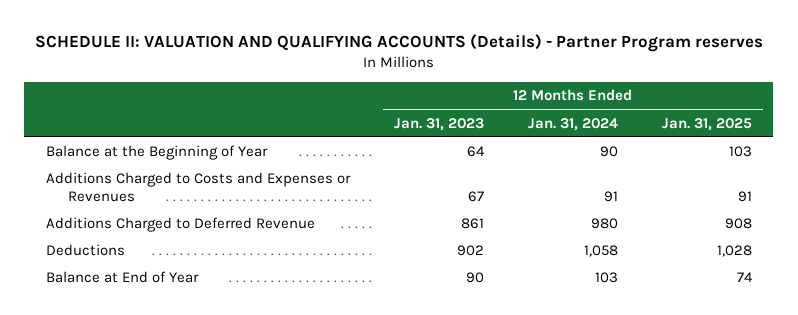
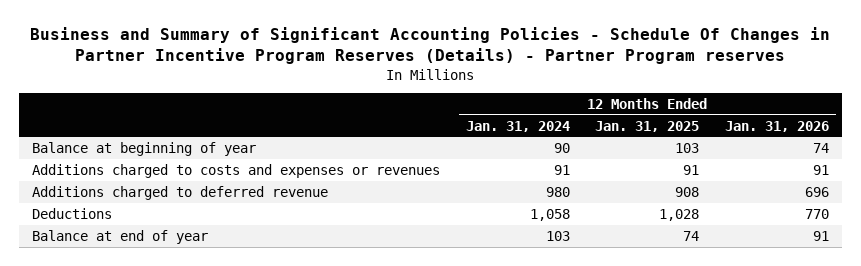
[34,34,763,53] SCHEDULE II: VALUATION AND QUALIFYING ACCOUNTS (Details) - Partner Program reserves -> [30,26,831,65] Business and Summary of Significant Accounting Policies - Schedule Of Changes in Partner Incentive Program Reserves (Details) - Partner Program reserves
[394,117,485,131] Jan. 31, 2023 -> none
none -> [725,120,830,132] Jan. 31, 2026
[46,145,269,161] Balance at the Beginning of Year -> [31,141,256,156] Balance at beginning of year
[46,172,352,203] Additions Charged to Costs and Expenses or Revenues -> [31,163,440,178] Additions charged to costs and expenses or revenues
[46,217,316,233] Additions Charged to Deferred Revenue -> [31,185,328,200] Additions charged to deferred revenue
[46,271,200,284] Balance at End of Year -> [31,229,208,244] Balance at end of year

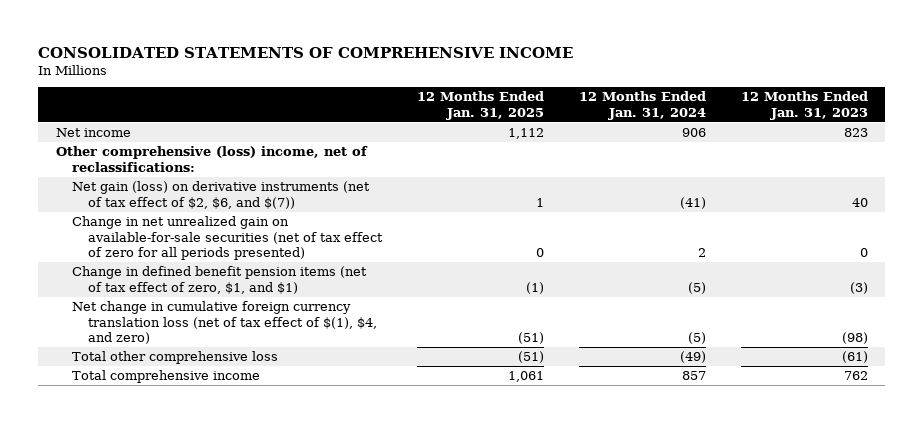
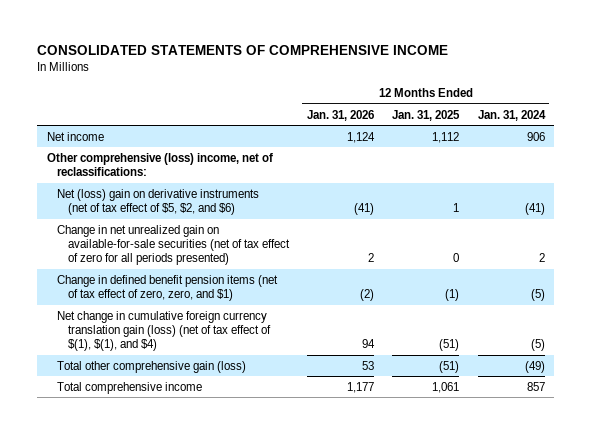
[740,91,868,120] 12 Months Ended Jan. 31, 2023 -> none
none -> [306,109,374,121] Jan. 31, 2026
[71,181,370,209] Net gain (loss) on derivative instruments (net of tax effect of $2, $6, and $(7)) -> [57,188,260,215] Net (loss) gain on derivative instruments (net of tax effect of $5, $2, and $6)
[71,266,367,294] Change in defined benefit pension items (net of tax effect of zero, $1, and $1) -> [57,274,279,301] Change in defined benefit pension items (net of tax effect of zero, zero, and $1)
[71,301,377,345] Net change in cumulative foreign currency translation loss (net of tax effect of $(1), $4, and zero) -> [57,310,271,352] Net change in cumulative foreign currency translation gain (loss) (net of tax effect of $(1), $(1), and $4)
[71,351,278,365] Total other comprehensive loss -> [57,360,247,373] Total other comprehensive gain (loss)

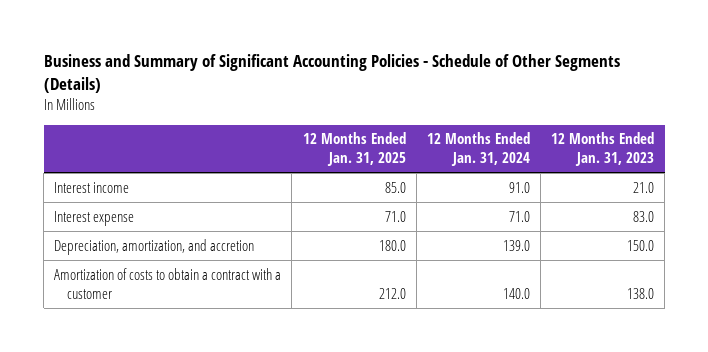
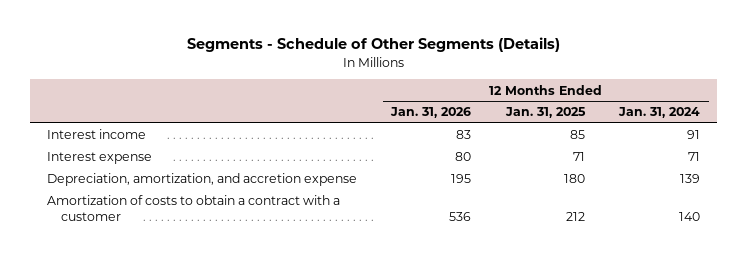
[43,53,620,93] Business and Summary of Significant Accounting Policies - Schedule of Other Segments (Details) -> [186,37,560,53] Segments - Schedule of Other Segments (Details)
[551,132,655,167] 12 Months Ended Jan. 31, 2023 -> none
none -> [390,107,472,119] Jan. 31, 2026
[384,181,406,193] 85.0 -> [569,130,585,140] 85
[508,181,530,193] 91.0 -> [687,130,701,140] 91
[384,210,406,222] 71.0 -> [572,152,585,162] 71
[508,210,530,222] 71.0 -> [688,152,701,162] 71
[54,238,255,255] Depreciation, amortization, and accretion -> [46,173,357,187] Depreciation, amortization, and accretion expense
[378,239,406,251] 180.0 -> [563,174,585,184] 180
[502,239,530,251] 139.0 -> [680,174,701,184] 139
[378,287,406,299] 212.0 -> [565,212,585,222] 212
[502,287,530,299] 140.0 -> [679,212,701,222] 140

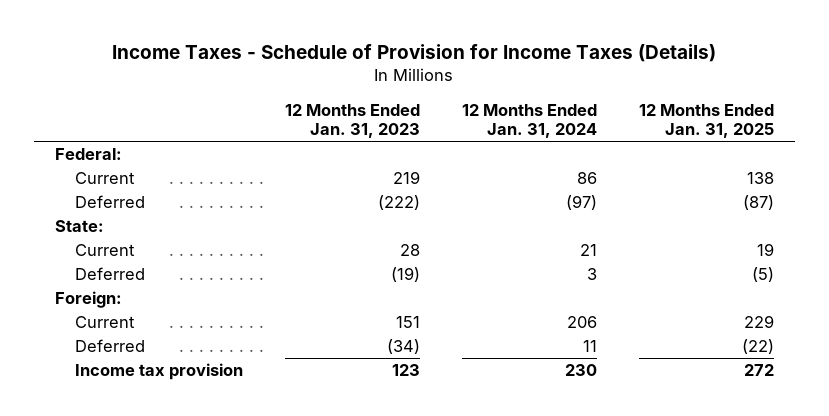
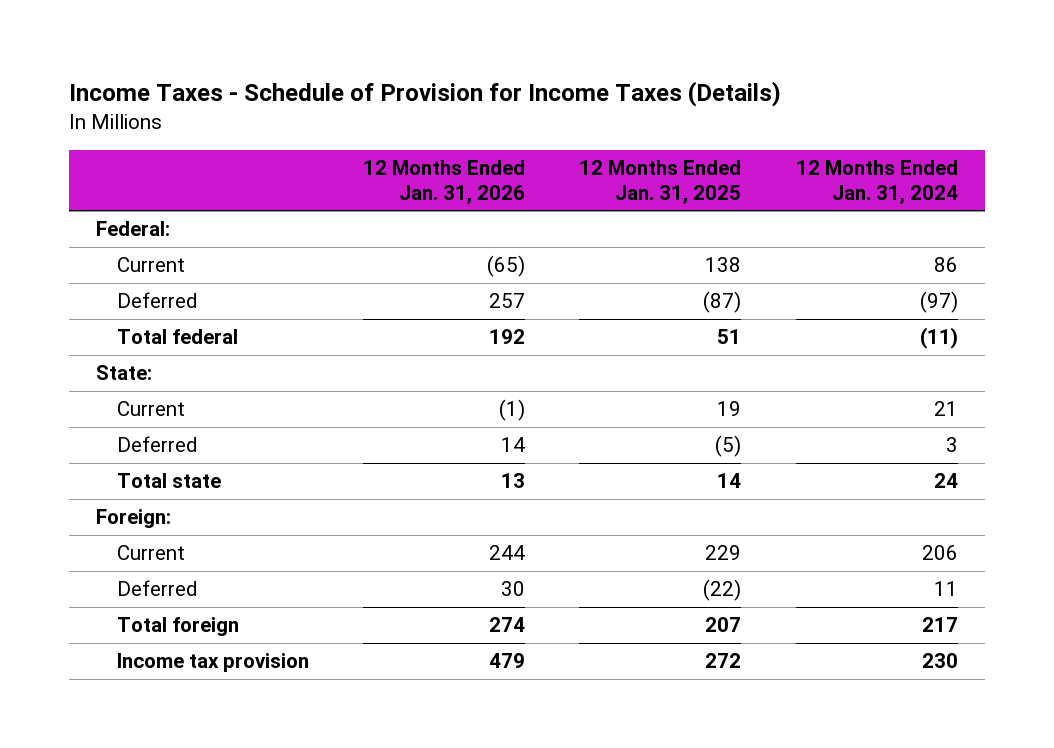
[285,103,421,138] 12 Months Ended Jan. 31, 2023 -> none
none -> [362,159,525,205] 12 Months Ended Jan. 31, 2026
none -> [116,329,238,345] Total federal
none -> [116,473,221,489] Total state
none -> [116,617,239,637] Total foreign

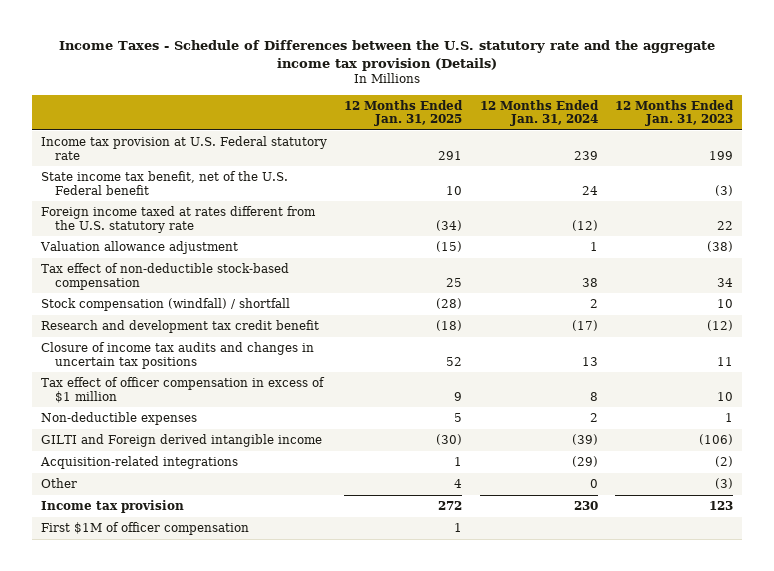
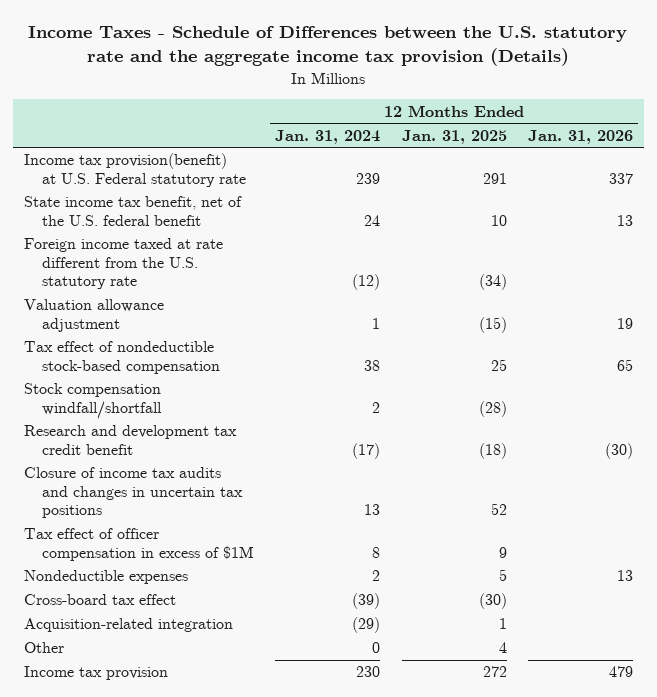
[614,99,734,127] 12 Months Ended Jan. 31, 2023 -> none
none -> [528,129,634,144] Jan. 31, 2026
[41,135,328,160] Income tax provision at U.S. Federal statutory rate -> [23,153,247,187] Income tax provision(benefit) at U.S. Federal statutory rate
[41,170,289,195] State income tax benefit, net of the U.S. Federal benefit -> [23,196,242,226] State income tax benefit, net of the U.S. federal benefit
[41,205,317,233] Foreign income taxed at rates different from the U.S. statutory rate -> [23,238,223,290] Foreign income taxed at rate different from the U.S. statutory rate
[41,262,290,290] Tax effect of non-deductible stock-based compensation -> [23,341,221,374] Tax effect of nondeductible stock-based compensation
[41,297,291,311] Stock compensation (windfall) / shortfall -> [23,383,163,419] Stock compensation windfall/shortfall
[41,376,326,403] Tax effect of officer compensation in excess of $1 million -> [23,528,255,561] Tax effect of officer compensation in excess of $1M
[41,411,198,425] Non-deductible expenses -> [23,570,188,585] Nondeductible expenses
[41,433,323,447] GILTI and Foreign derived intangible income -> [23,594,176,606] Cross-board tax effect
[40,455,239,469] Acquisition-related integrations -> [23,618,233,633] Acquisition-related integration
[41,521,250,535] First $1M of officer compensation -> none

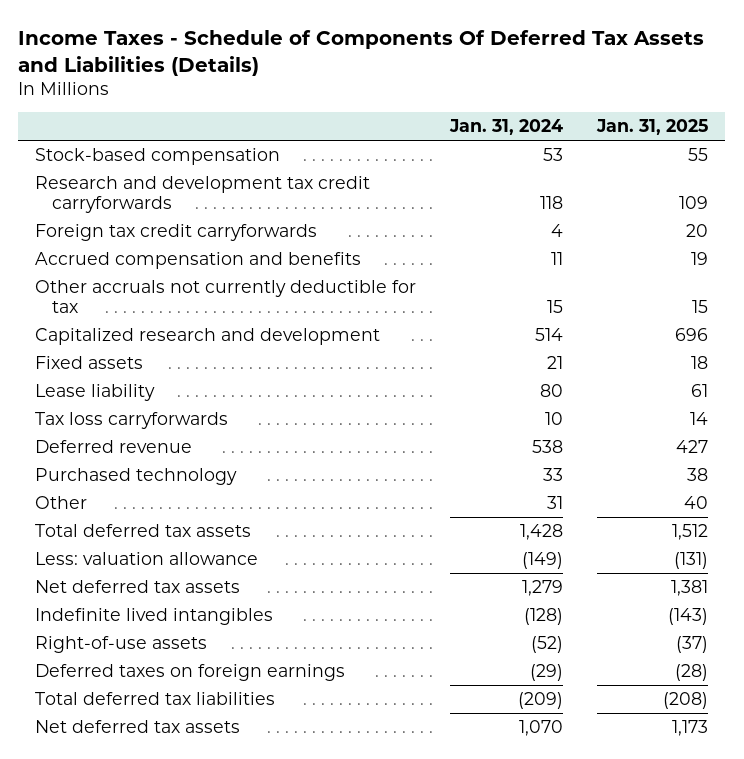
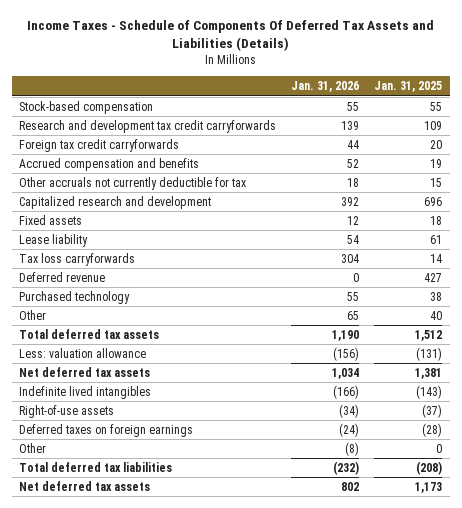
[449,119,564,136] Jan. 31, 2024 -> none
none -> [291,81,360,93] Jan. 31, 2026
none -> [19,442,47,453] Other

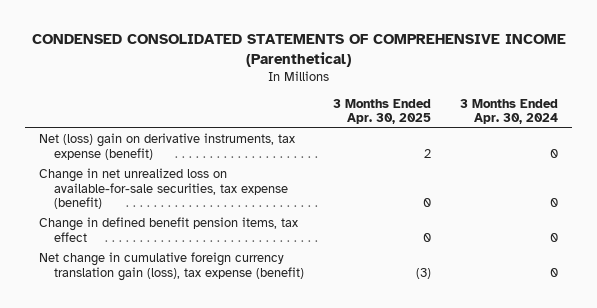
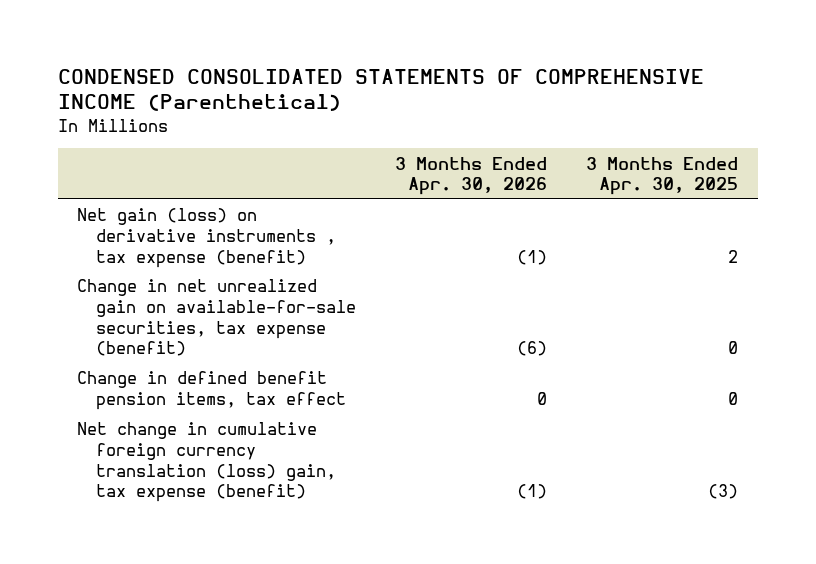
[459,98,558,125] 3 Months Ended Apr. 30, 2024 -> none
none -> [394,156,547,196] 3 Months Ended Apr. 30, 2026
[39,133,296,160] Net (loss) gain on derivative instruments, tax expense (benefit) -> [77,208,336,268] Net gain (loss) on derivative instruments , tax expense (benefit)
[39,168,288,210] Change in net unrealized loss on available-for-sale securities, tax expense (benefit) -> [77,279,356,357] Change in net unrealized gain on available-for-sale securities, tax expense (benefit)
[39,252,304,281] Net change in cumulative foreign currency translation gain (loss), tax expense (benefit) -> [77,422,336,503] Net change in cumulative foreign currency translation (loss) gain, tax expense (benefit)

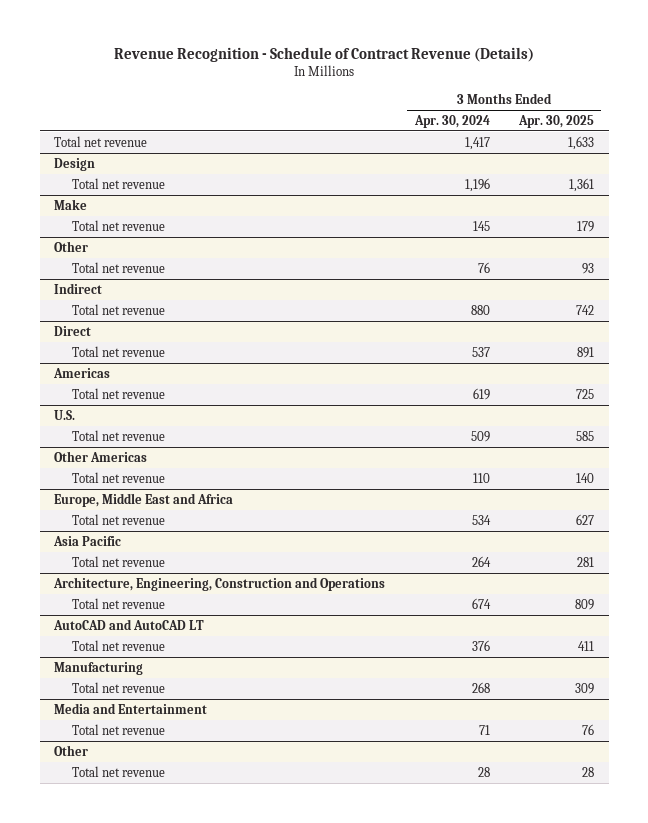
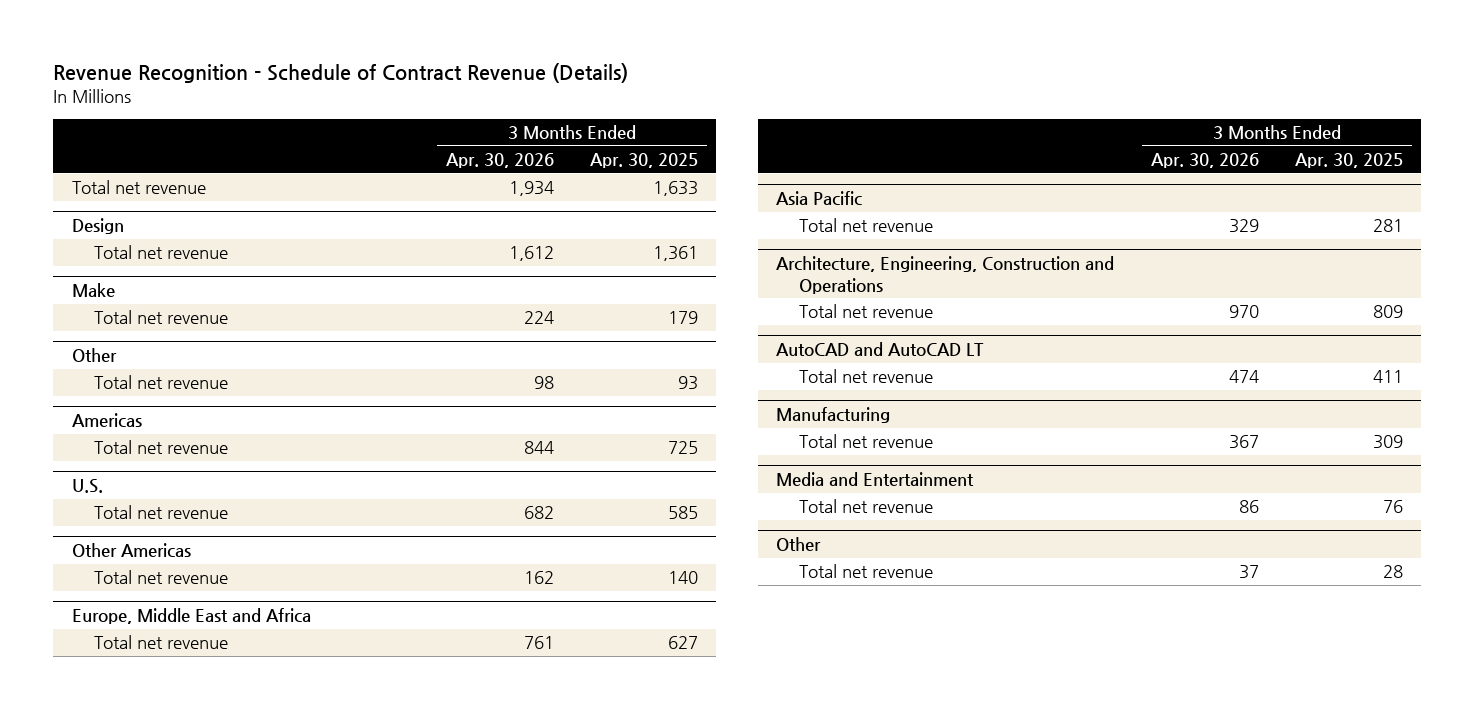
[413,114,490,128] Apr. 30, 2024 -> none
none -> [445,153,554,169] Apr. 30, 2026
[54,282,103,294] Indirect -> none
[72,303,166,315] Total net revenue -> none
[54,325,92,336] Direct -> none
[72,345,166,357] Total net revenue -> none

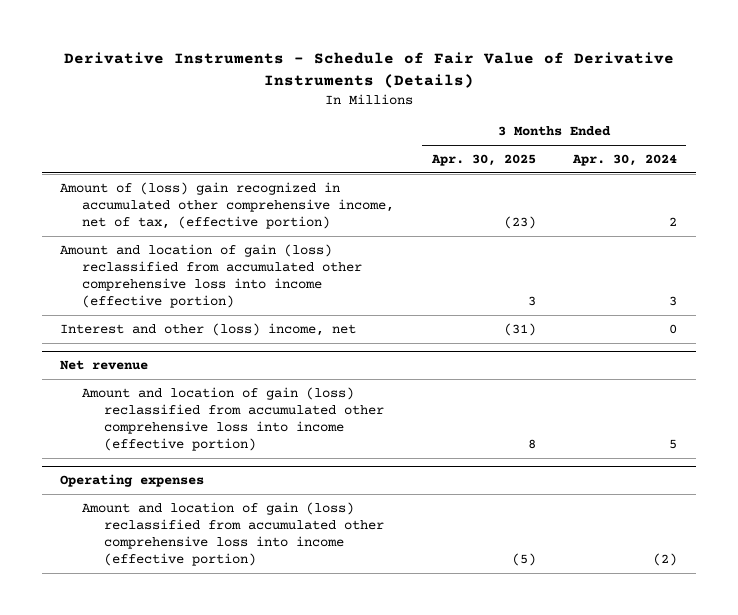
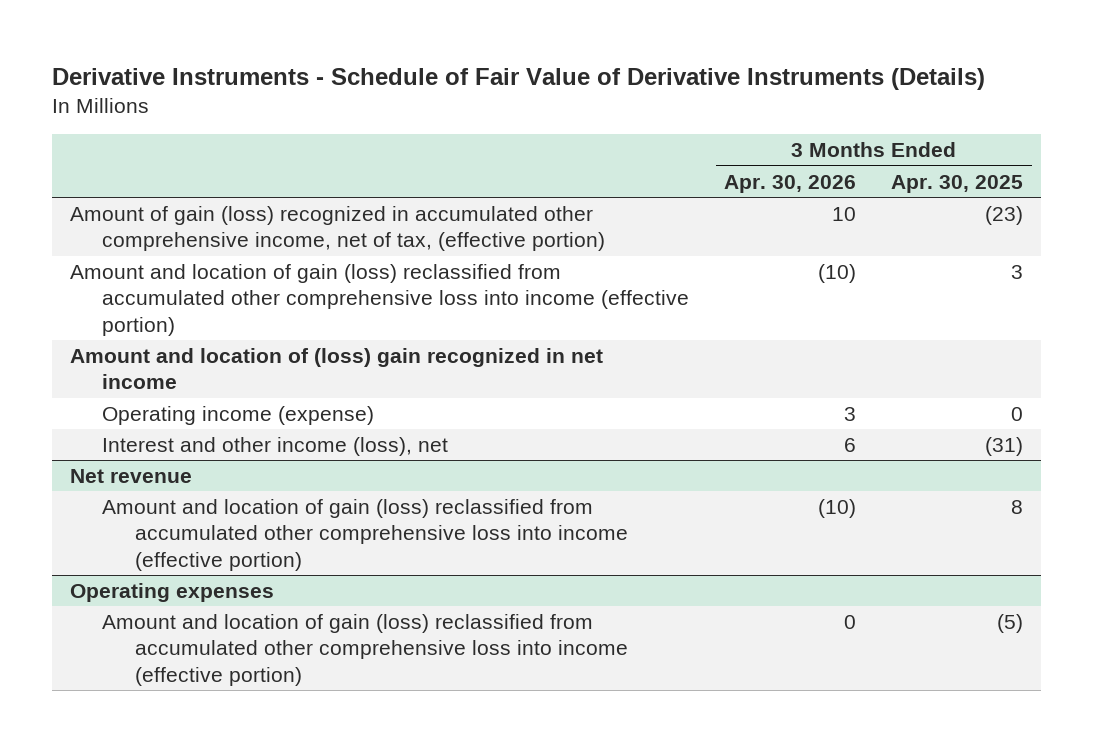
[572,154,678,167] Apr. 30, 2024 -> none
none -> [724,174,857,193] Apr. 30, 2026
[60,181,395,229] Amount of (loss) gain recognized in accumulated other comprehensive income, net of tax, (effective portion) -> [69,205,606,252] Amount of gain (loss) recognized in accumulated other comprehensive income, net of tax, (effective portion)
none -> [69,347,603,390] Amount and location of (loss) gain recognized in net income
none -> [102,405,375,425] Operating income (expense)
[60,322,357,336] Interest and other (loss) income, net -> [102,436,449,456] Interest and other income (loss), net

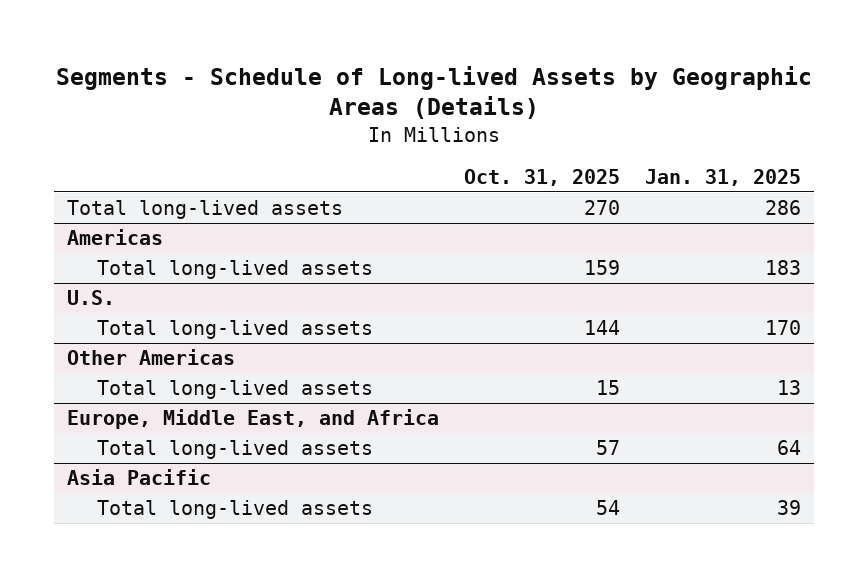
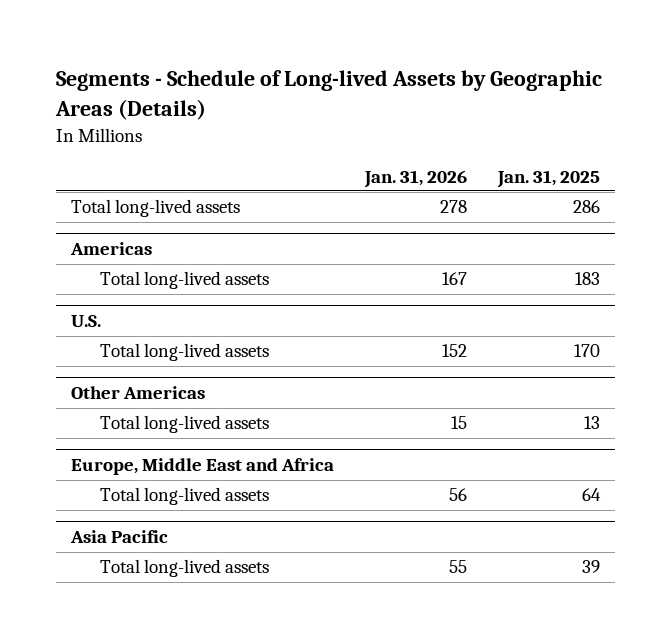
[463,169,620,187] Oct. 31, 2025 -> none
none -> [364,169,468,188] Jan. 31, 2026
[66,409,439,430] Europe, Middle East, and Africa -> [71,458,335,476] Europe, Middle East and Africa

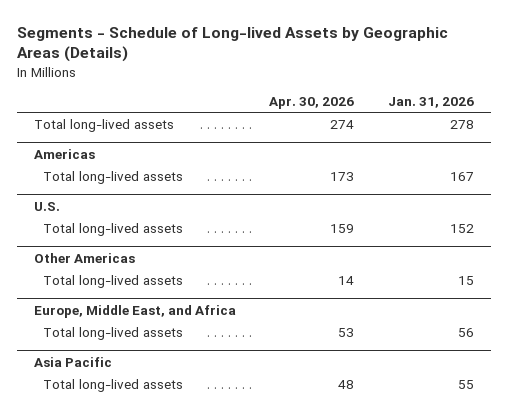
[496,169,600,188] Jan. 31, 2025 -> none
none -> [269,97,355,110] Apr. 30, 2026
[71,458,335,476] Europe, Middle East and Africa -> [33,304,236,318] Europe, Middle East, and Africa

